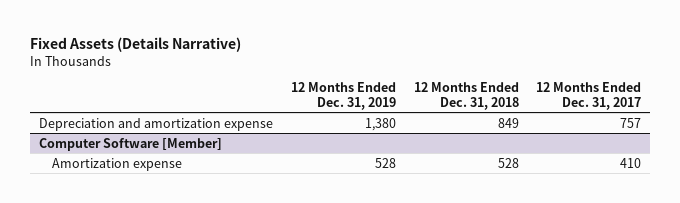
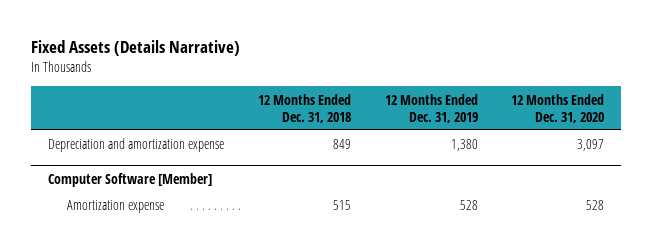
[536,82,642,110] 12 Months Ended Dec. 31, 2017 -> none
none -> [511,93,605,123] 12 Months Ended Dec. 31, 2020
[497,157,519,168] 528 -> [332,200,351,211] 515

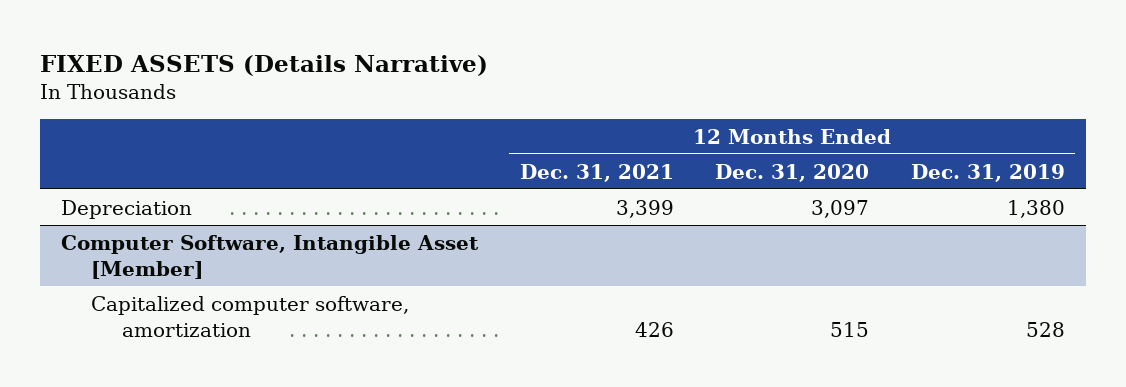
[30,39,240,56] Fixed Assets (Details Narrative) -> [40,54,489,76] FIXED ASSETS (Details Narrative)
[257,93,351,123] 12 Months Ended Dec. 31, 2018 -> none
none -> [519,163,674,182] Dec. 31, 2021
[47,138,224,153] Depreciation and amortization expense -> [61,199,193,219] Depreciation
[47,172,212,187] Computer Software [Member] -> [61,234,480,279] Computer Software, Intangible Asset [Member]
[67,200,165,214] Amortization expense -> [91,295,410,337] Capitalized computer software, amortization
[586,200,605,211] 528 -> [830,321,870,337] 515

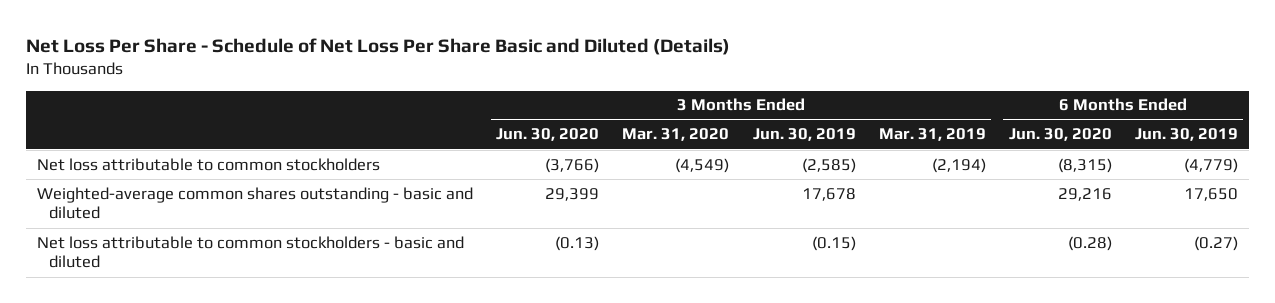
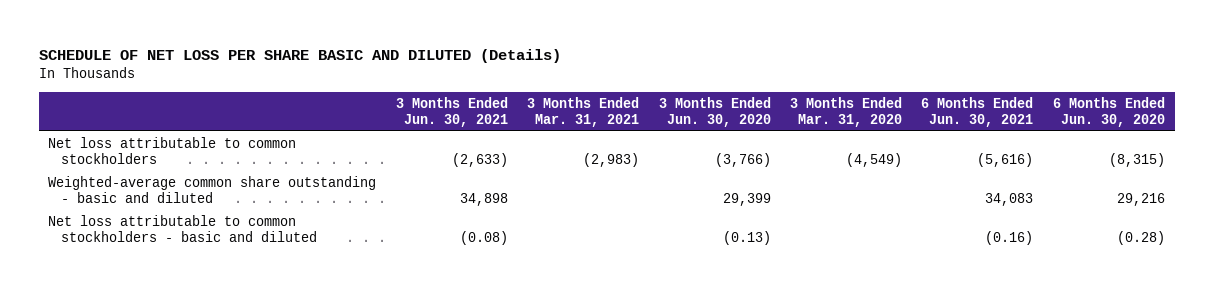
[25,37,730,55] Net Loss Per Share - Schedule of Net Loss Per Share Basic and Diluted (Details) -> [38,48,561,63] SCHEDULE OF NET LOSS PER SHARE BASIC AND DILUTED (Details)
[752,128,856,142] Jun. 30, 2019 -> none
[878,128,986,142] Mar. 31, 2019 -> none
[1134,128,1238,142] Jun. 30, 2019 -> none
none -> [395,96,508,127] 3 Months Ended Jun. 30, 2021
none -> [527,96,640,127] 3 Months Ended Mar. 31, 2021
none -> [921,96,1034,127] 6 Months Ended Jun. 30, 2021
[37,186,474,220] Weighted-average common shares outstanding - basic and diluted -> [48,176,377,204] Weighted-average common share outstanding - basic and diluted

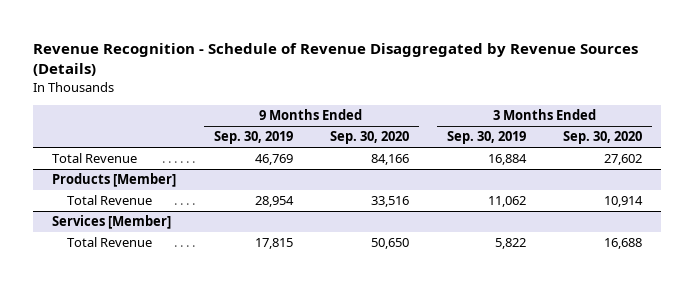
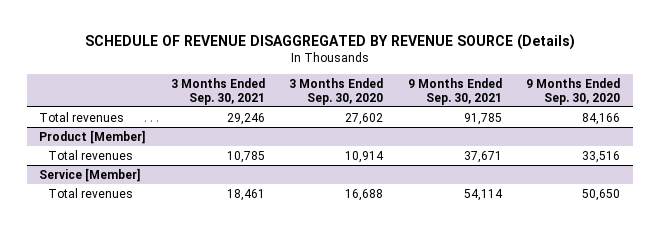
[33,42,639,77] Revenue Recognition - Schedule of Revenue Disaggregated by Revenue Sources (Details) -> [84,33,575,50] SCHEDULE OF REVENUE DISAGGREGATED BY REVENUE SOURCE (Details)
[213,131,293,145] Sep. 30, 2019 -> none
[446,131,526,145] Sep. 30, 2019 -> none
none -> [170,77,265,105] 3 Months Ended Sep. 30, 2021
none -> [407,77,502,105] 9 Months Ended Sep. 30, 2021
[52,153,138,164] Total Revenue -> [39,111,125,122] Total revenues
[52,173,177,188] Products [Member] -> [39,129,147,144] Product [Member]
[66,195,152,206] Total Revenue -> [48,149,134,160] Total revenues
[52,215,172,230] Services [Member] -> [39,167,142,182] Service [Member]
[66,237,152,248] Total Revenue -> [48,187,134,198] Total revenues

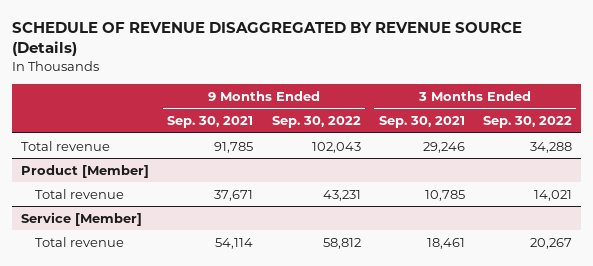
[289,77,384,105] 3 Months Ended Sep. 30, 2020 -> none
[526,77,621,105] 9 Months Ended Sep. 30, 2020 -> none
none -> [271,116,361,129] Sep. 30, 2022
none -> [482,116,572,129] Sep. 30, 2022
[39,111,125,122] Total revenues -> [21,140,111,151] Total revenue
[48,149,134,160] Total revenues -> [35,188,125,199] Total revenue
[48,187,134,198] Total revenues -> [35,236,125,247] Total revenue

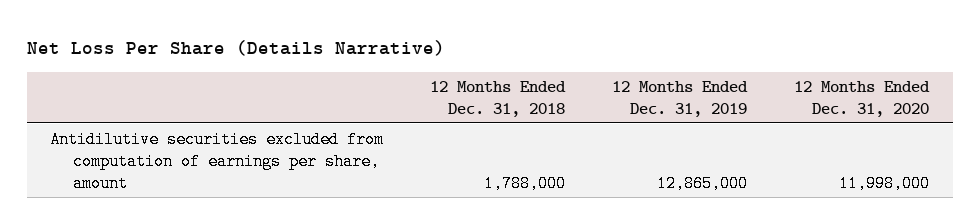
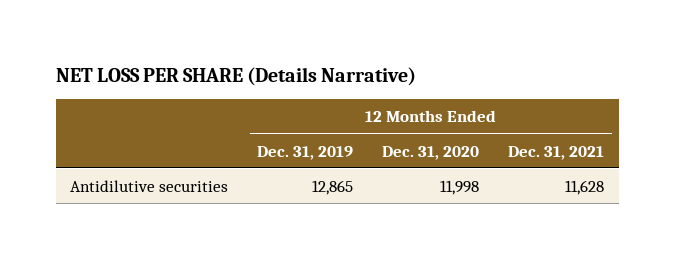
[26,40,445,57] Net Loss Per Share (Details Narrative) -> [55,67,416,87] NET LOSS PER SHARE (Details Narrative)
[430,80,567,117] 12 Months Ended Dec. 31, 2018 -> none
none -> [508,145,605,160] Dec. 31, 2021
[50,131,385,192] Antidilutive securities excluded from computation of earnings per share, amount -> [70,179,229,192] Antidilutive securities
[657,174,749,192] 12,865,000 -> [312,179,354,195] 12,865
[839,174,931,192] 11,998,000 -> [440,179,480,195] 11,998

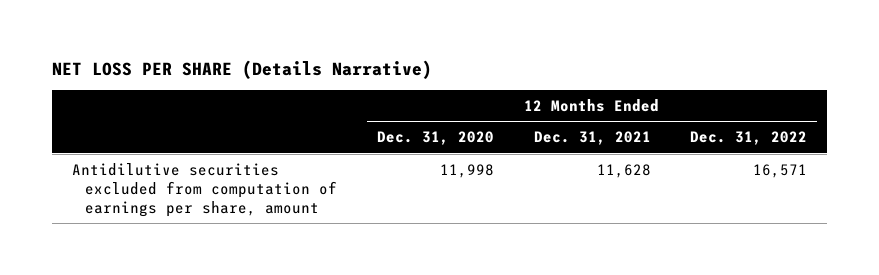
[257,145,354,160] Dec. 31, 2019 -> none
none -> [690,131,808,146] Dec. 31, 2022
[70,179,229,192] Antidilutive securities -> [71,162,338,218] Antidilutive securities excluded from computation of earnings per share, amount

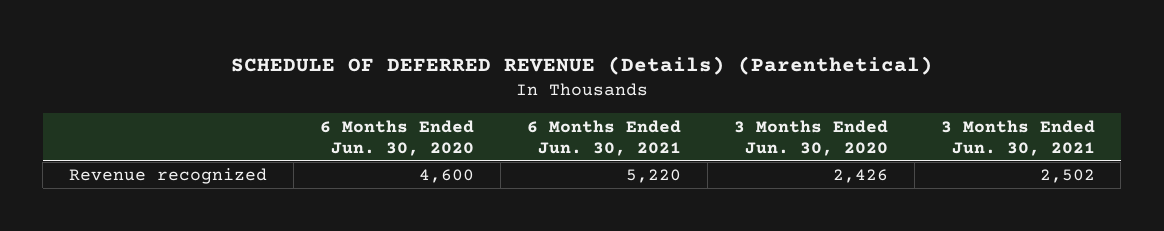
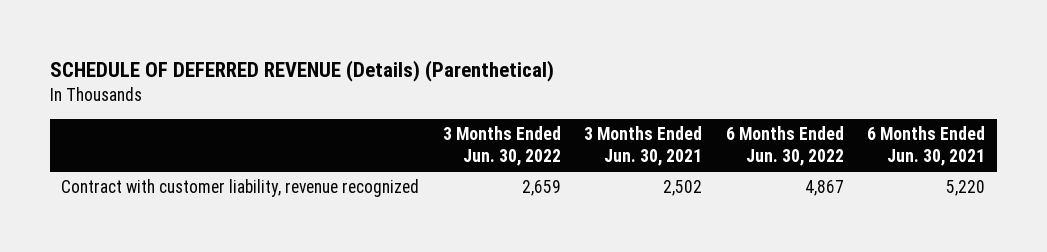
[320,119,475,156] 6 Months Ended Jun. 30, 2020 -> none
[733,119,888,156] 3 Months Ended Jun. 30, 2020 -> none
none -> [442,126,561,167] 3 Months Ended Jun. 30, 2022
none -> [725,126,844,167] 6 Months Ended Jun. 30, 2022
[69,168,268,185] Revenue recognized -> [61,179,420,198] Contract with customer liability, revenue recognized

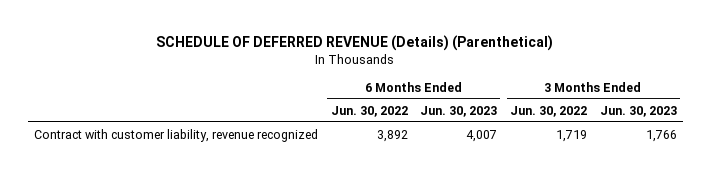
[584,126,703,167] 3 Months Ended Jun. 30, 2021 -> none
[867,126,986,167] 6 Months Ended Jun. 30, 2021 -> none
none -> [420,105,498,117] Jun. 30, 2023
none -> [599,105,677,117] Jun. 30, 2023
[521,180,561,197] 2,659 -> [555,129,587,142] 1,719
[804,180,844,197] 4,867 -> [376,129,408,142] 3,892

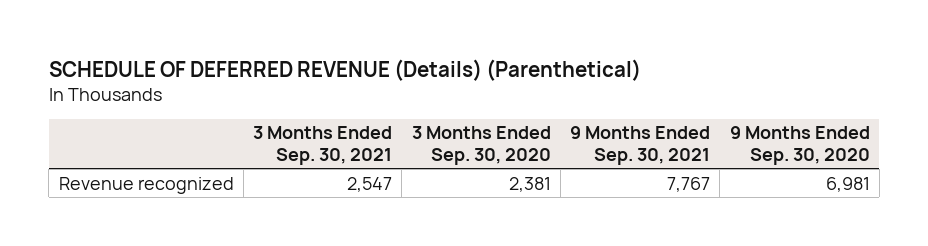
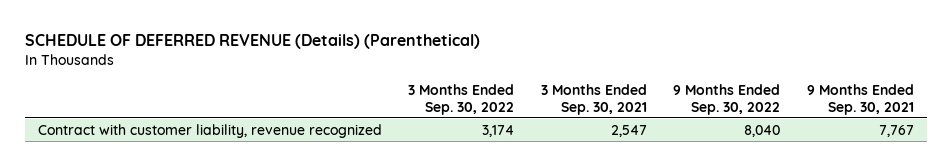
[411,126,551,165] 3 Months Ended Sep. 30, 2020 -> none
[729,126,870,165] 9 Months Ended Sep. 30, 2020 -> none
none -> [408,84,515,115] 3 Months Ended Sep. 30, 2022
none -> [673,84,781,115] 9 Months Ended Sep. 30, 2022
[58,176,234,194] Revenue recognized -> [37,123,382,138] Contract with customer liability, revenue recognized

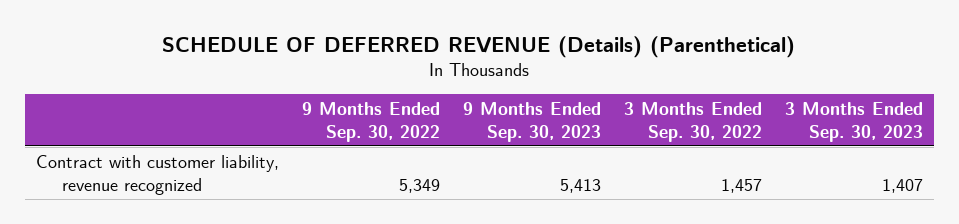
[540,84,647,115] 3 Months Ended Sep. 30, 2021 -> none
[806,84,914,115] 9 Months Ended Sep. 30, 2021 -> none
none -> [462,101,601,142] 9 Months Ended Sep. 30, 2023
none -> [784,101,923,142] 3 Months Ended Sep. 30, 2023
[482,124,515,137] 3,174 -> [720,178,762,193] 1,457
[744,124,781,137] 8,040 -> [398,178,440,193] 5,349

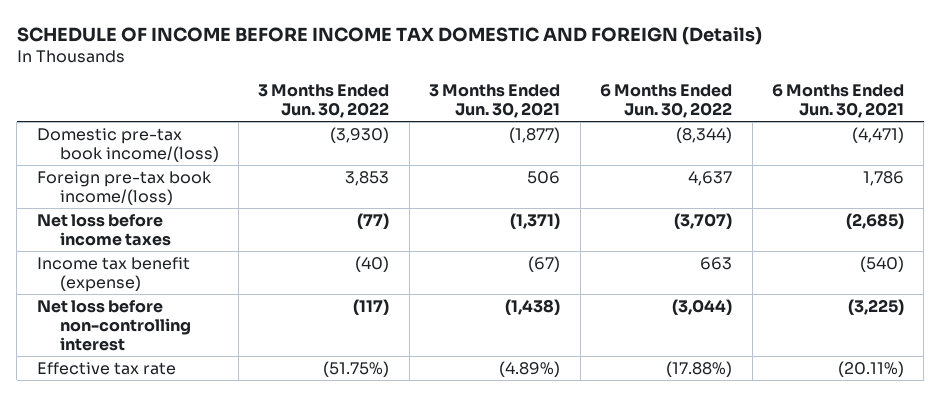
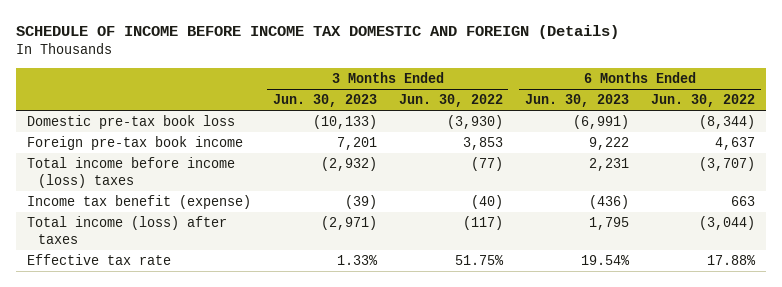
[429,84,561,118] 3 Months Ended Jun. 30, 2021 -> none
[772,84,905,118] 6 Months Ended Jun. 30, 2021 -> none
none -> [272,94,377,108] Jun. 30, 2023
none -> [524,94,629,108] Jun. 30, 2023
[36,127,219,162] Domestic pre-tax book income/(loss) -> [26,114,235,129] Domestic pre-tax book loss
[36,170,212,205] Foreign pre-tax book income/(loss) -> [26,135,243,150] Foreign pre-tax book income
[36,213,171,246] Net loss before income taxes -> [26,156,235,189] Total income before income (loss) taxes
[36,299,191,351] Net loss before non-controlling interest -> [26,215,227,245] Total income (loss) after taxes
[323,360,390,377] (51.75%) -> [454,254,504,265] 51.75%
[666,360,733,377] (17.88%) -> [707,254,757,265] 17.88%

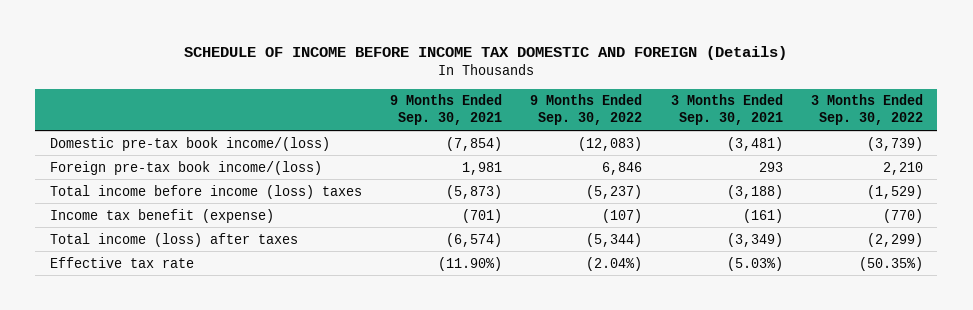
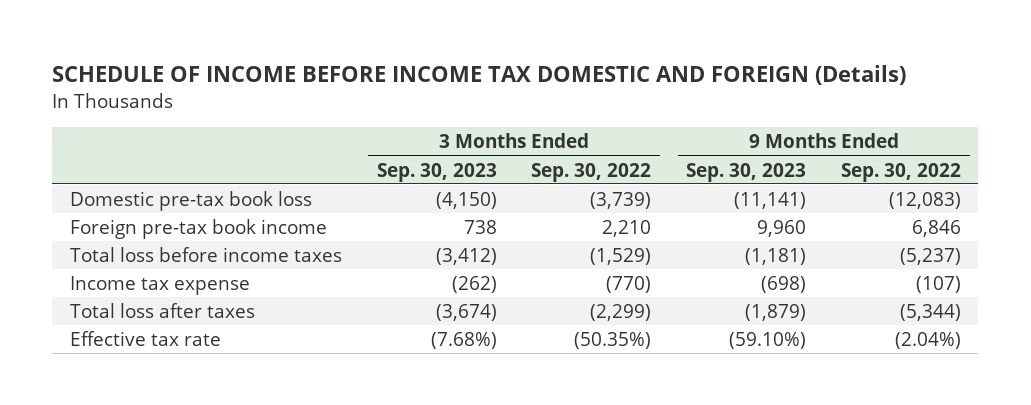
[390,94,503,126] 9 Months Ended Sep. 30, 2021 -> none
[670,94,783,126] 3 Months Ended Sep. 30, 2021 -> none
none -> [376,162,497,182] Sep. 30, 2023
none -> [686,162,807,182] Sep. 30, 2023
[49,136,330,151] Domestic pre-tax book income/(loss) -> [69,190,312,211] Domestic pre-tax book loss
[49,160,322,175] Foreign pre-tax book income/(loss) -> [69,218,327,239] Foreign pre-tax book income
[49,184,362,199] Total income before income (loss) taxes -> [69,246,342,262] Total loss before income taxes
[49,208,274,223] Income tax benefit (expense) -> [69,275,250,295] Income tax expense
[49,232,298,247] Total income (loss) after taxes -> [69,302,255,318] Total loss after taxes

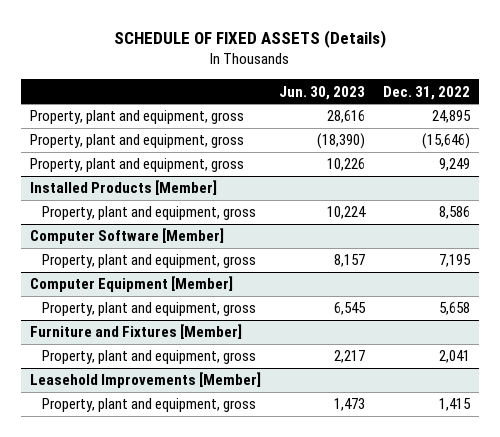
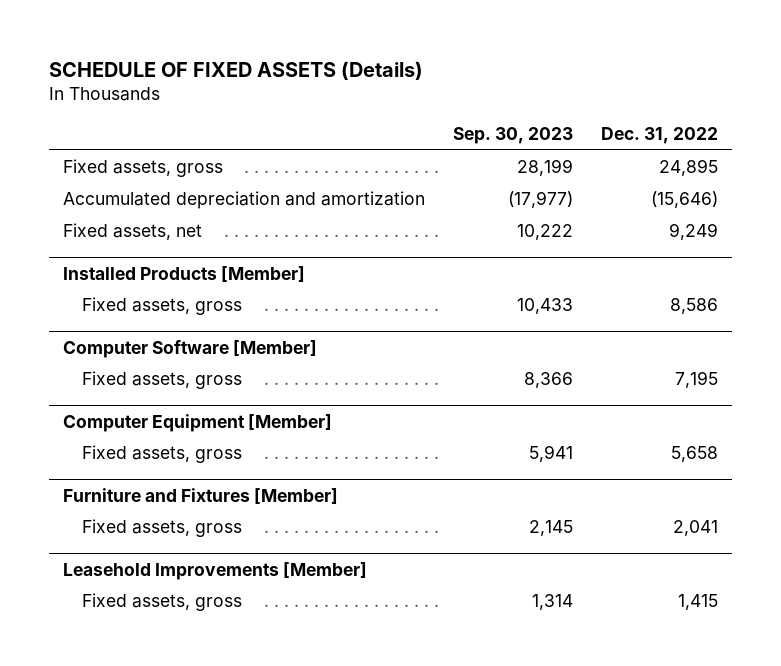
[278,85,365,100] Jun. 30, 2023 -> none
none -> [452,127,573,145] Sep. 30, 2023
[29,110,244,125] Property, plant and equipment, gross -> [63,159,224,178] Fixed assets, gross
[29,134,244,149] Property, plant and equipment, gross -> [63,191,426,210] Accumulated depreciation and amortization
[29,158,244,173] Property, plant and equipment, gross -> [63,223,203,241] Fixed assets, net
[42,206,257,221] Property, plant and equipment, gross -> [81,297,242,316] Fixed assets, gross
[42,254,257,269] Property, plant and equipment, gross -> [81,371,242,390] Fixed assets, gross
[42,302,257,317] Property, plant and equipment, gross -> [81,445,242,464] Fixed assets, gross
[42,350,257,365] Property, plant and equipment, gross -> [81,519,242,538] Fixed assets, gross
[42,398,257,413] Property, plant and equipment, gross -> [81,593,242,612] Fixed assets, gross

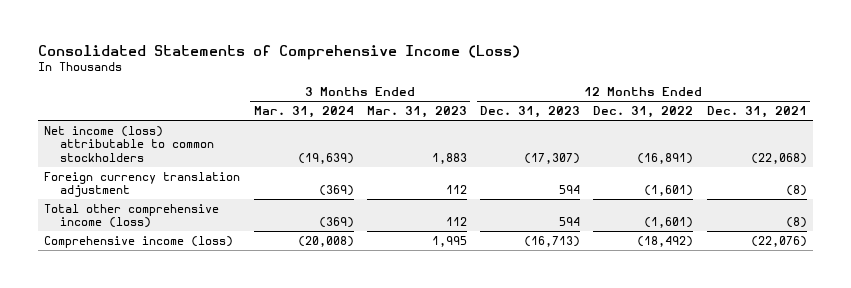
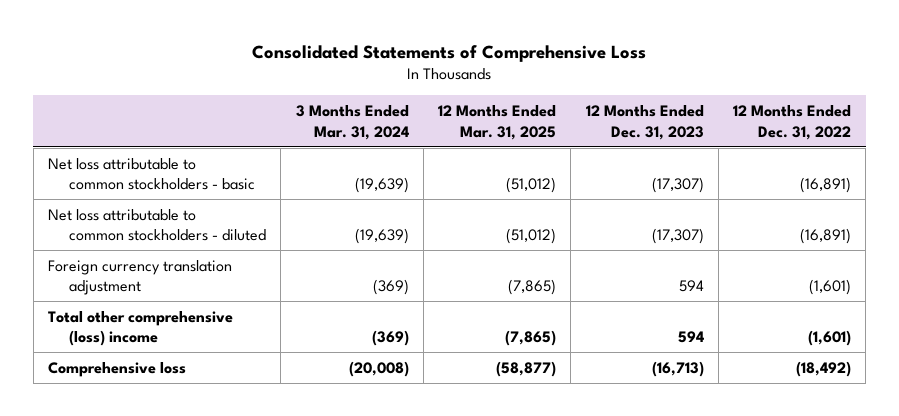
[37,44,520,60] Consolidated Statements of Comprehensive Income (Loss) -> [252,45,647,63] Consolidated Statements of Comprehensive Loss
[366,106,467,119] Mar. 31, 2023 -> none
[706,106,807,119] Dec. 31, 2021 -> none
none -> [438,105,557,140] 12 Months Ended Mar. 31, 2025
[44,125,214,162] Net income (loss) attributable to common stockholders -> [48,157,256,191] Net loss attributable to common stockholders - basic
none -> [48,208,267,242] Net loss attributable to common stockholders - diluted
[44,203,220,229] Total other comprehensive income (loss) -> [48,310,234,347] Total other comprehensive (loss) income
[44,235,234,248] Comprehensive income (loss) -> [48,361,187,377] Comprehensive loss

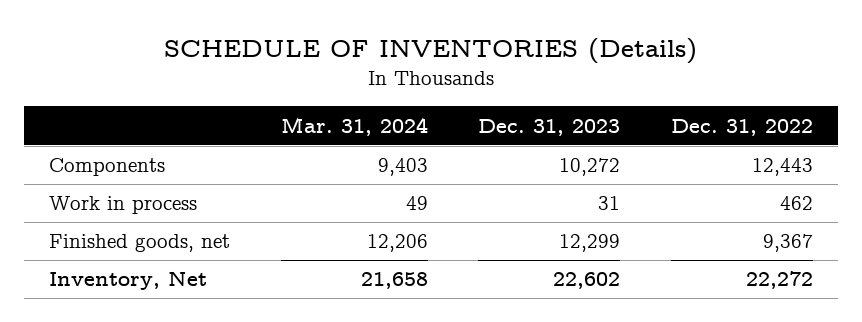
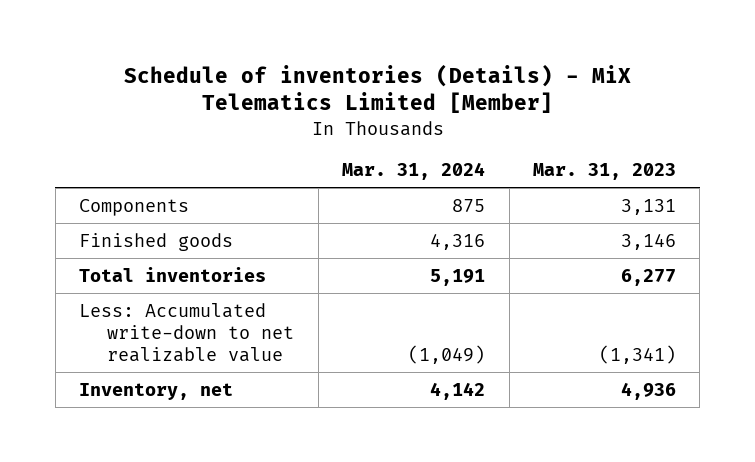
[163,37,697,64] SCHEDULE OF INVENTORIES (Details) -> [123,63,631,114] Schedule of inventories (Details) - MiX Telematics Limited [Member]
[478,118,621,136] Dec. 31, 2023 -> none
[670,118,813,136] Dec. 31, 2022 -> none
none -> [532,162,676,180] Mar. 31, 2023
[49,196,198,215] Work in process -> none
[377,158,428,177] 9,403 -> [452,198,486,212] 875
[49,234,231,253] Finished goods, net -> [79,232,234,251] Finished goods
[366,234,428,253] 12,206 -> [430,233,486,250] 4,316
none -> [79,266,267,282] Total inventories
none -> [79,302,295,363] Less: Accumulated write-down to net realizable value
[49,271,208,291] Inventory, Net -> [79,382,234,400] Inventory, net
[360,272,428,290] 21,658 -> [430,381,486,400] 4,142

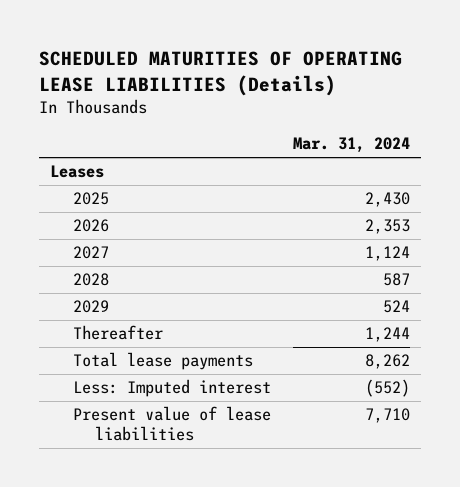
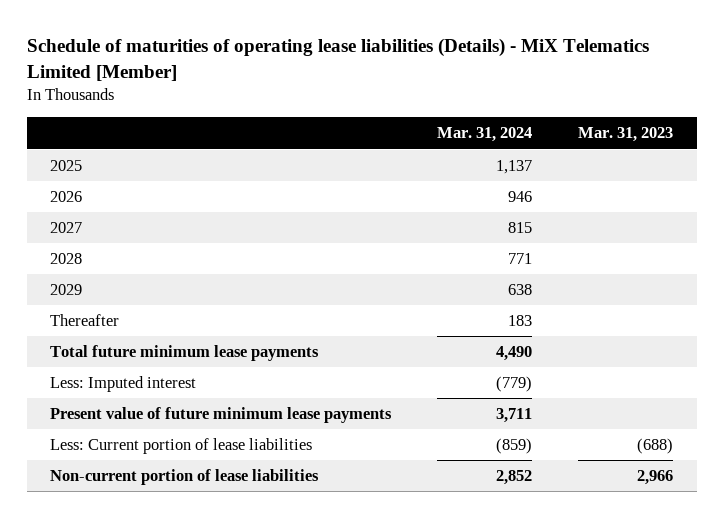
[38,50,402,96] SCHEDULED MATURITIES OF OPERATING LEASE LIABILITIES (Details) -> [26,38,649,82] Schedule of maturities of operating lease liabilities (Details) - MiX Telematics Limited [Member]
none -> [578,127,674,143] Mar. 31, 2023
[49,165,104,179] Leases -> none
[364,192,410,208] 2,430 -> [496,160,533,175] 1,137
[364,219,410,235] 2,353 -> [508,191,533,203] 946
[364,246,410,262] 1,124 -> [508,222,533,234] 815
[382,273,410,287] 587 -> [508,253,533,265] 771
[382,300,410,314] 524 -> [508,284,533,296] 638
[364,327,410,343] 1,244 -> [508,315,533,327] 183
[72,352,253,371] Total lease payments -> [49,345,319,362] Total future minimum lease payments
[364,354,410,370] 8,262 -> [496,346,533,362] 4,490
[364,379,410,398] (552) -> [496,376,533,393] (779)
[72,406,271,442] Present value of lease liabilities -> [49,407,392,424] Present value of future minimum lease payments
[364,408,410,424] 7,710 -> [496,408,533,424] 3,711
none -> [49,438,312,455] Less: Current portion of lease liabilities
none -> [49,469,319,486] Non-current portion of lease liabilities

